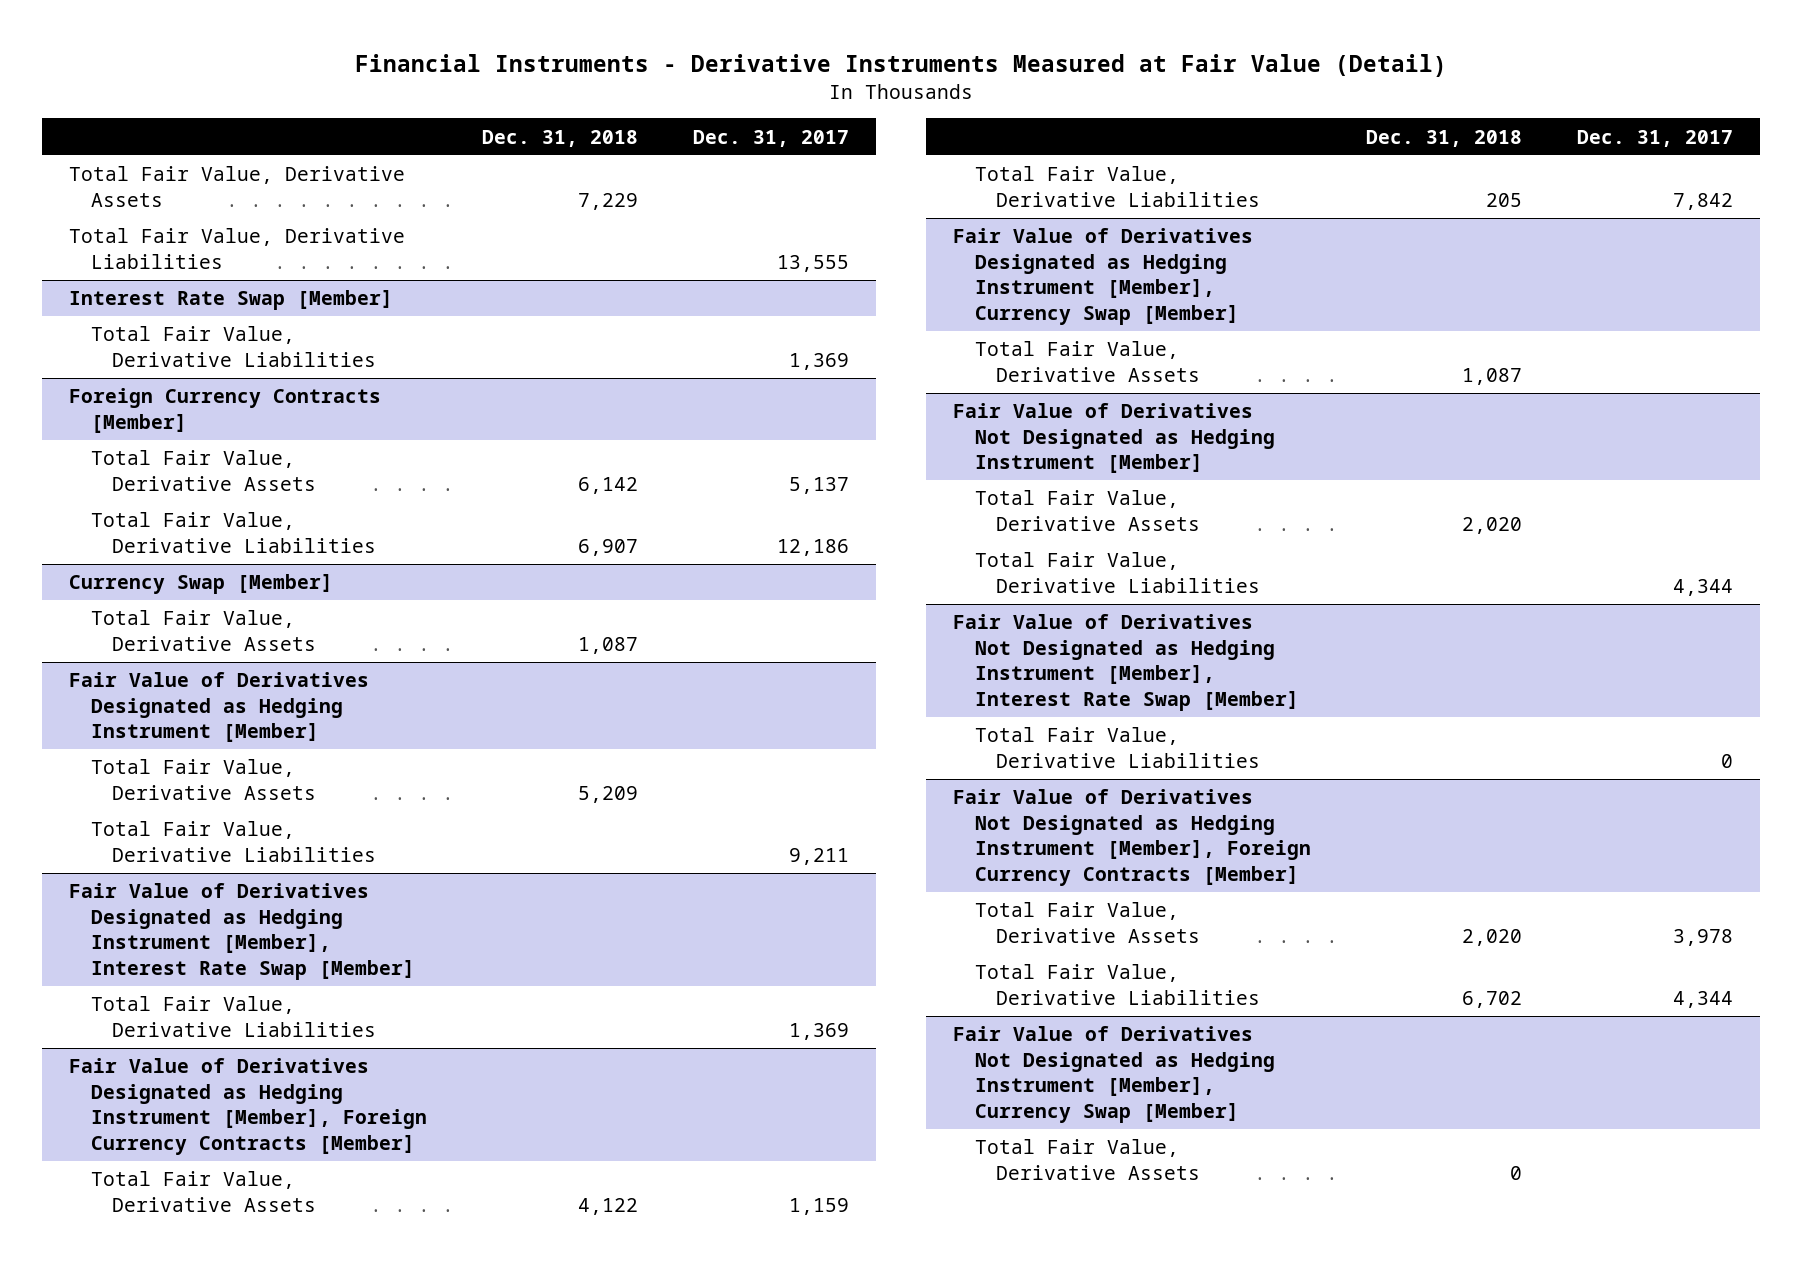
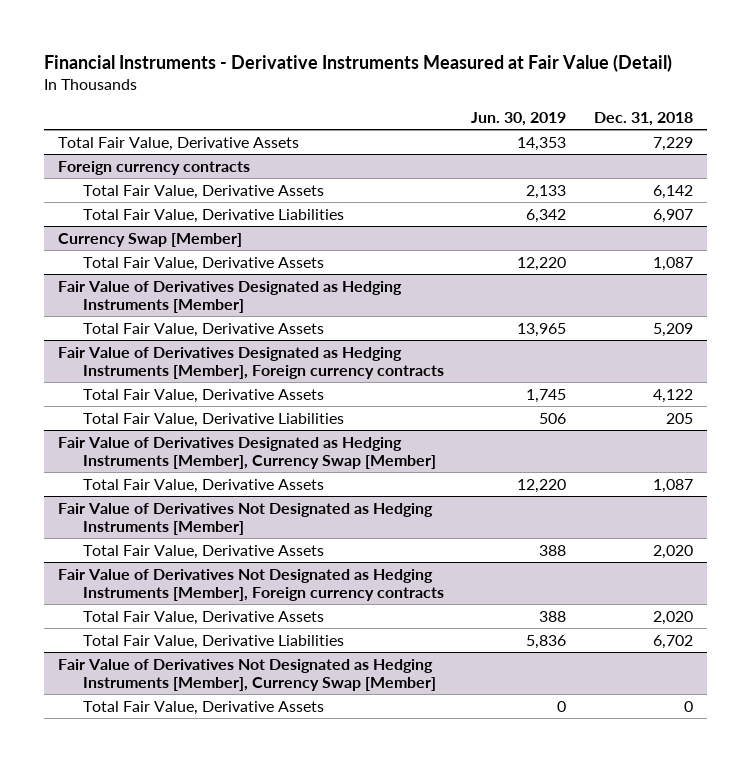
[692,129,849,147] Dec. 31, 2017 -> none
none -> [471,112,567,127] Jun. 30, 2019
[69,228,406,269] Total Fair Value, Derivative Liabilities -> none
[69,290,394,311] Interest Rate Swap [Member] -> none
[90,326,377,367] Total Fair Value, Derivative Liabilities -> none
[69,388,382,433] Foreign Currency Contracts [Member] -> [58,160,251,175] Foreign currency contracts
[69,672,370,743] Fair Value of Derivatives Designated as Hedging Instrument [Member] -> [58,280,403,313] Fair Value of Derivatives Designated as Hedging Instruments [Member]
[90,821,377,862] Total Fair Value, Derivative Liabilities -> none
[69,883,415,980] Fair Value of Derivatives Designated as Hedging Instrument [Member], Interest Rate Swap [Member] -> none
[90,996,377,1037] Total Fair Value, Derivative Liabilities -> none
[69,1058,427,1155] Fair Value of Derivatives Designated as Hedging Instrument [Member], Foreign Currency Contracts [Member] -> [58,346,444,379] Fair Value of Derivatives Designated as Hedging Instruments [Member], Foreign currency contracts
[953,228,1254,325] Fair Value of Derivatives Designated as Hedging Instrument [Member], Currency Swap [Member] -> [58,436,436,469] Fair Value of Derivatives Designated as Hedging Instruments [Member], Currency Swap [Member]
[953,403,1275,474] Fair Value of Derivatives Not Designated as Hedging Instrument [Member] -> [58,502,434,535] Fair Value of Derivatives Not Designated as Hedging Instruments [Member]
[974,552,1261,593] Total Fair Value, Derivative Liabilities -> none
[953,614,1299,711] Fair Value of Derivatives Not Designated as Hedging Instrument [Member], Interest Rate Swap [Member] -> none
[974,727,1261,768] Total Fair Value, Derivative Liabilities -> none
[953,789,1311,886] Fair Value of Derivatives Not Designated as Hedging Instrument [Member], Foreign Currency Contracts [Member] -> [58,568,444,601] Fair Value of Derivatives Not Designated as Hedging Instruments [Member], Foreign currency contracts
[953,1026,1275,1123] Fair Value of Derivatives Not Designated as Hedging Instrument [Member], Currency Swap [Member] -> [58,658,436,691] Fair Value of Derivatives Not Designated as Hedging Instruments [Member], Currency Swap [Member]

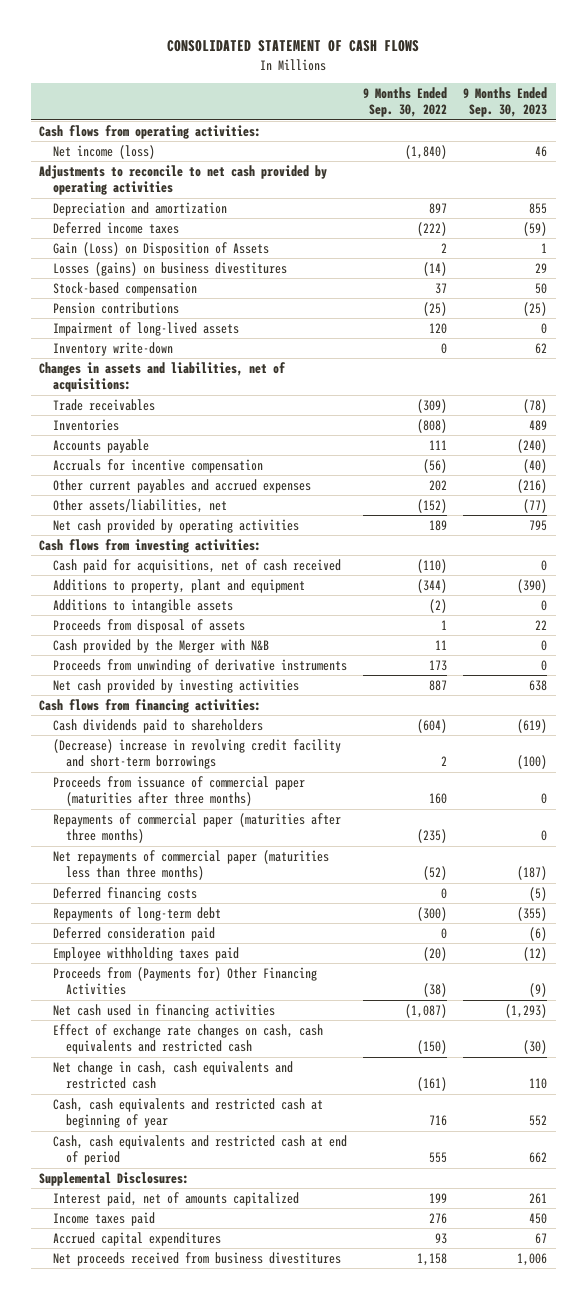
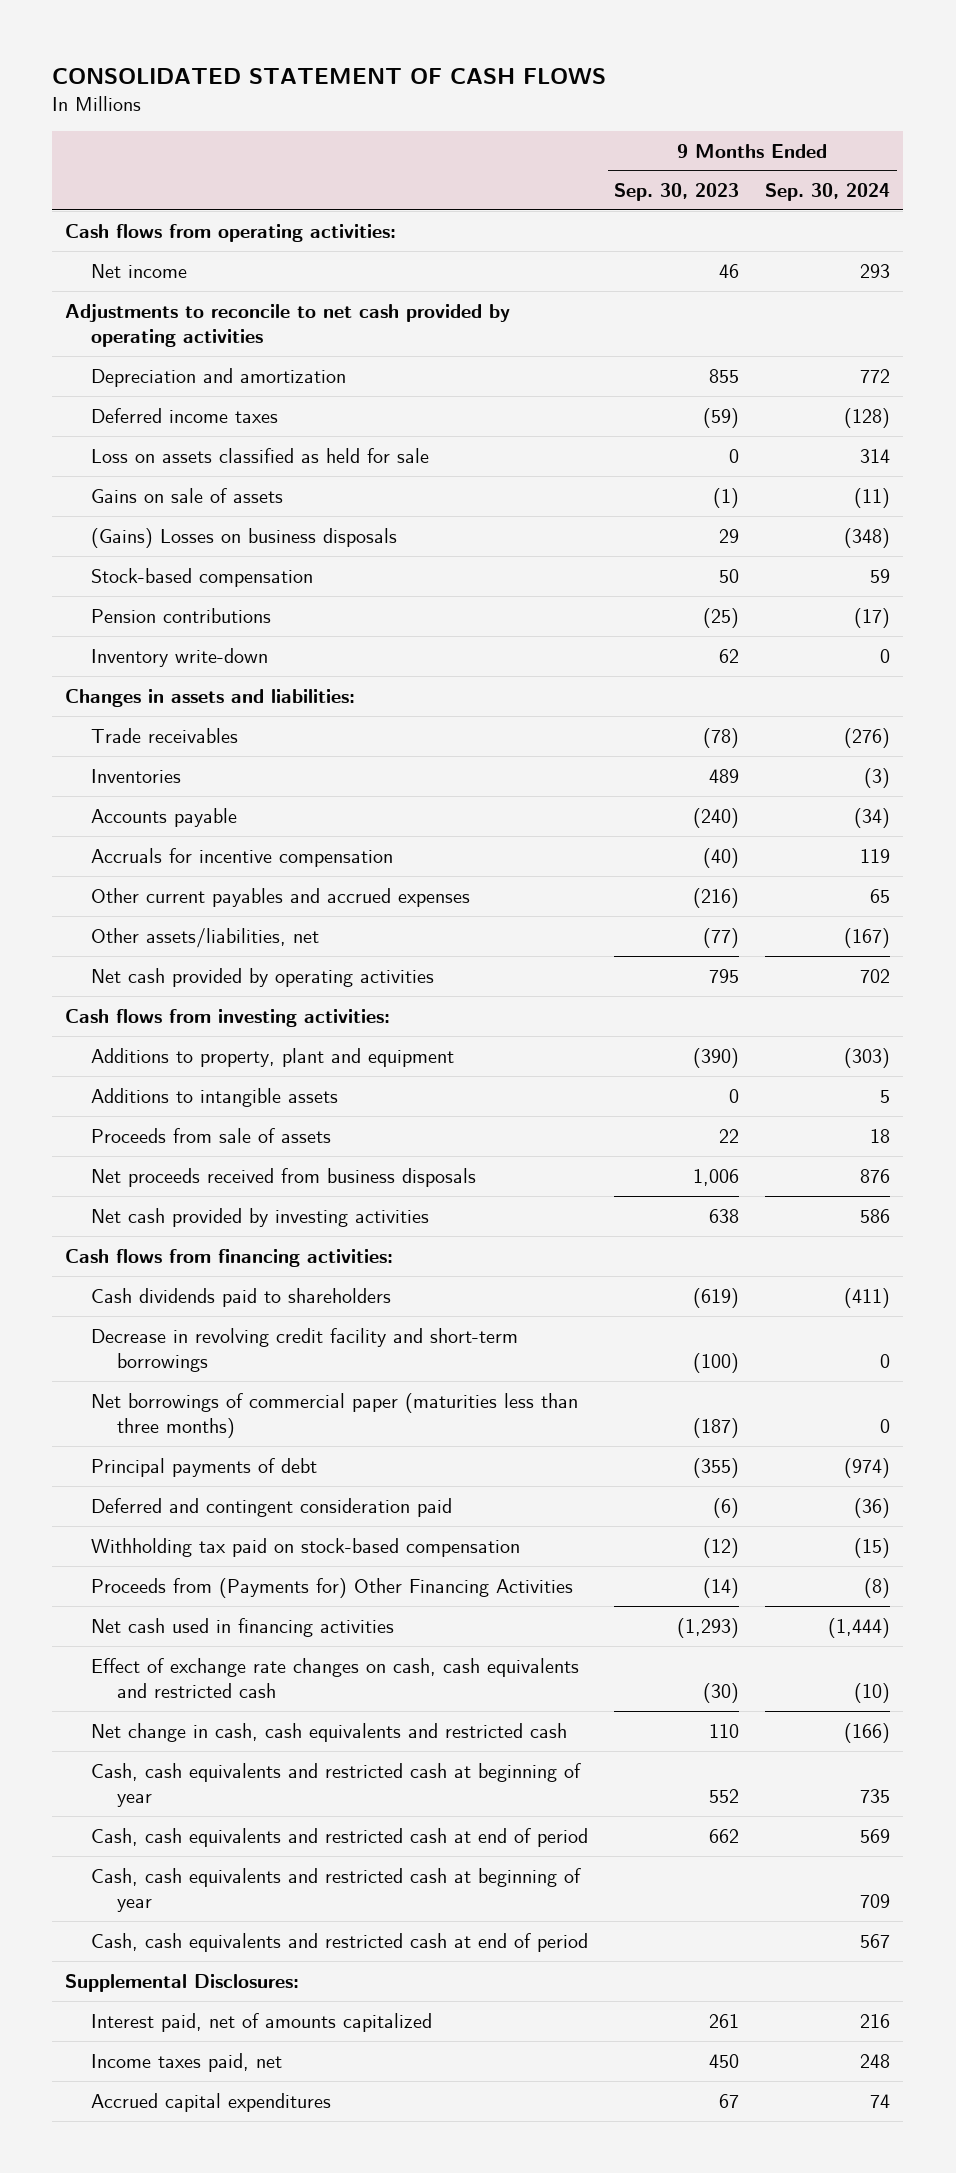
[362,86,447,118] 9 Months Ended Sep. 30, 2022 -> none
none -> [765,183,891,202] Sep. 30, 2024
[52,144,155,159] Net income (loss) -> [91,263,188,278] Net income
none -> [91,447,430,463] Loss on assets classified as held for sale
[52,241,269,256] Gain (Loss) on Disposition of Assets -> [91,487,284,503] Gains on sale of assets
[541,242,548,253] 1 -> [713,487,740,508] (1)
[52,261,287,276] Losses (gains) on business divestitures -> [91,527,398,548] (Gains) Losses on business disposals
[52,321,239,336] Impairment of long-lived assets -> none
[38,361,286,393] Changes in assets and liabilities, net of acquisitions: -> [65,688,356,707] Changes in assets and liabilities:
[52,558,341,573] Cash paid for acquisitions, net of cash received -> none
[52,638,269,653] Cash provided by the Merger with N&B -> none
[52,658,347,673] Proceeds from unwinding of derivative instruments -> none
[52,618,245,633] Proceeds from disposal of assets -> [91,1127,332,1143] Proceeds from sale of assets
none -> [91,1167,477,1187] Net proceeds received from business disposals
[52,775,305,807] Proceeds from issuance of commercial paper (maturities after three months) -> none
[52,812,341,844] Repayments of commercial paper (maturities after three months) -> none
[52,886,197,901] Deferred financing costs -> none
[52,738,341,770] (Decrease) increase in revolving credit facility and short-term borrowings -> [91,1327,519,1373] Decrease in revolving credit facility and short-term borrowings
[52,849,329,881] Net repayments of commercial paper (maturities less than three months) -> [91,1392,579,1439] Net borrowings of commercial paper (maturities less than three months)
[52,906,221,921] Repayments of long-term debt -> [91,1457,318,1477] Principal payments of debt
[52,926,215,941] Deferred consideration paid -> [91,1497,453,1517] Deferred and contingent consideration paid
[52,946,239,961] Employee withholding taxes paid -> [91,1537,521,1557] Withholding tax paid on stock-based compensation
[529,983,548,998] (9) -> [703,1577,740,1598] (14)
none -> [91,1867,582,1913] Cash, cash equivalents and restricted cash at beginning of year
none -> [91,1932,589,1952] Cash, cash equivalents and restricted cash at end of period
[52,1211,155,1226] Income taxes paid -> [91,2052,283,2072] Income taxes paid, net
[52,1251,341,1266] Net proceeds received from business divestitures -> none

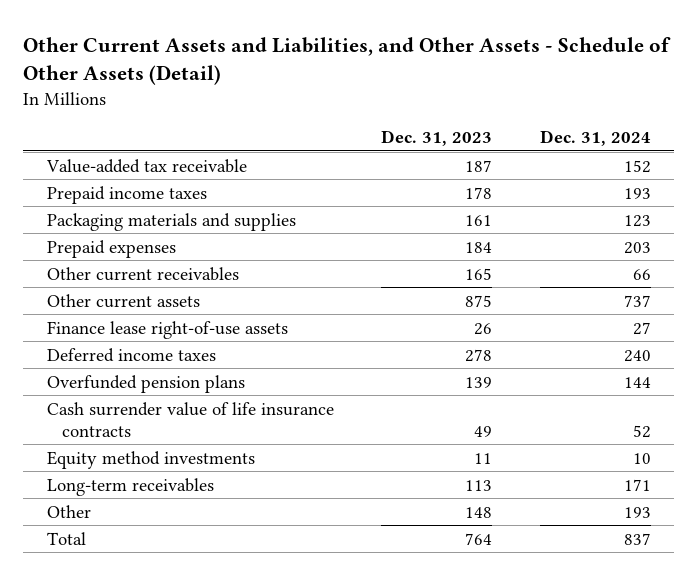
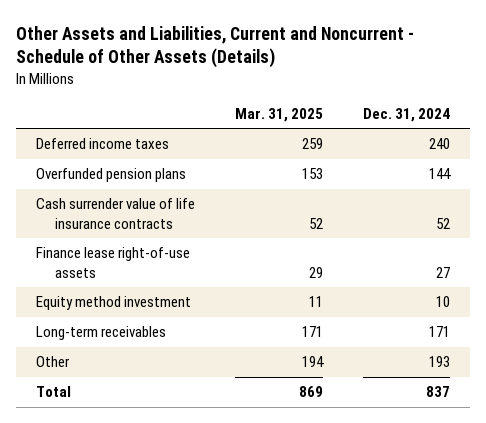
[23,36,672,86] Other Current Assets and Liabilities, and Other Assets - Schedule of Other Assets (Detail) -> [16,25,415,69] Other Assets and Liabilities, Current and Noncurrent - Schedule of Other Assets (Details)
[381,130,493,147] Dec. 31, 2023 -> none
none -> [235,107,324,122] Mar. 31, 2025
[45,158,247,173] Value-added tax receivable -> none
[46,185,207,204] Prepaid income taxes -> none
[46,212,296,231] Packaging materials and supplies -> none
[46,239,176,258] Prepaid expenses -> none
[46,266,239,281] Other current receivables -> none
[46,293,200,308] Other current assets -> none
[46,320,288,339] Finance lease right-of-use assets -> [36,247,191,278] Finance lease right-of-use assets
[46,450,255,469] Equity method investments -> [36,296,192,311] Equity method investment

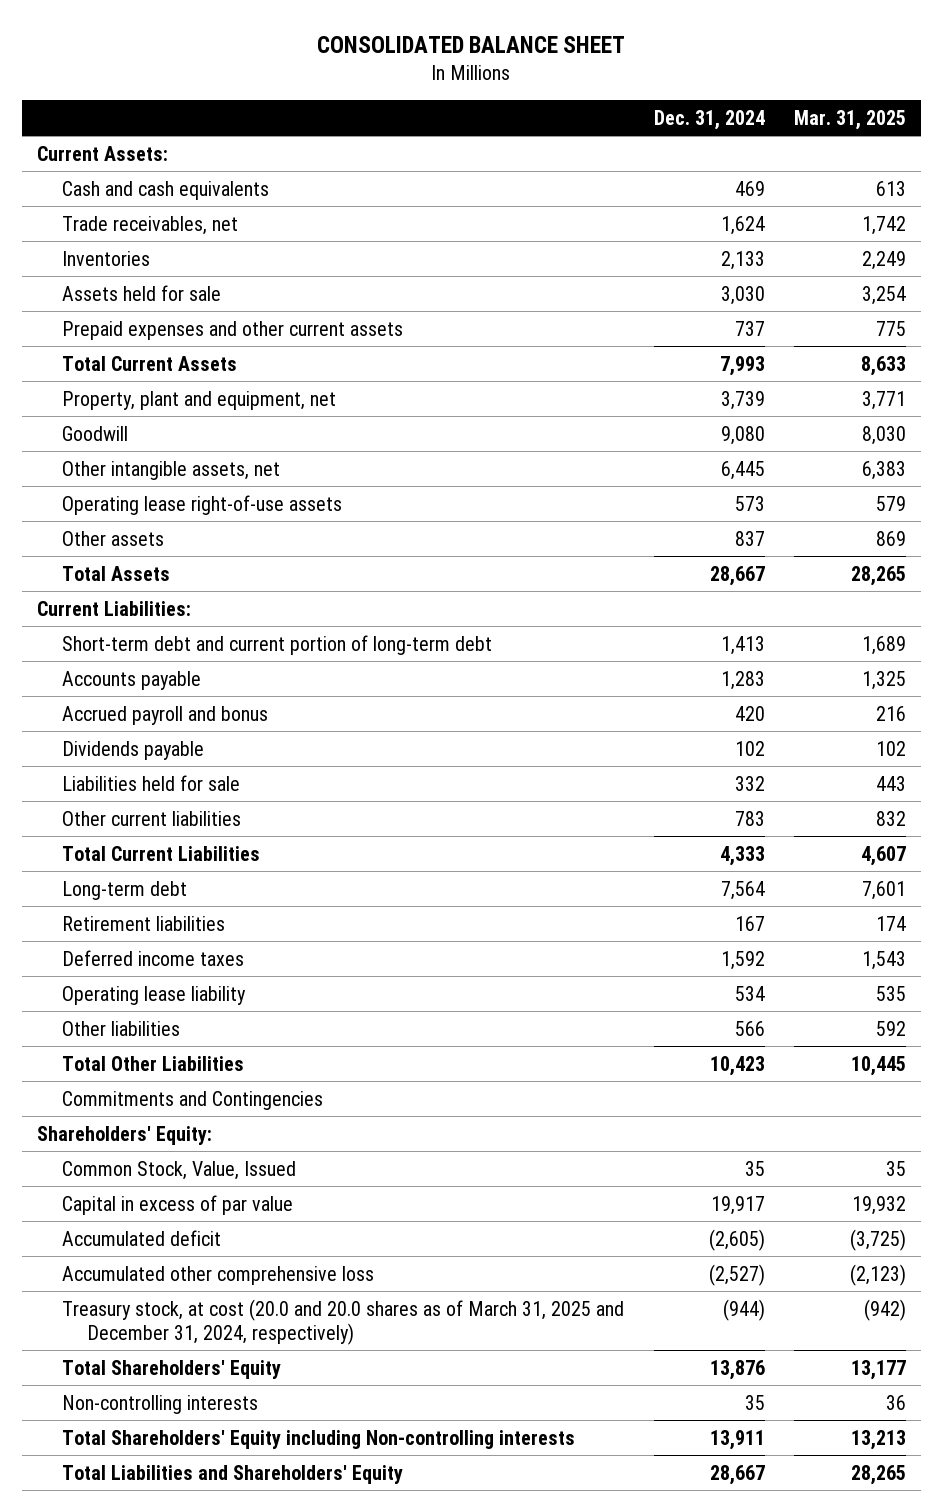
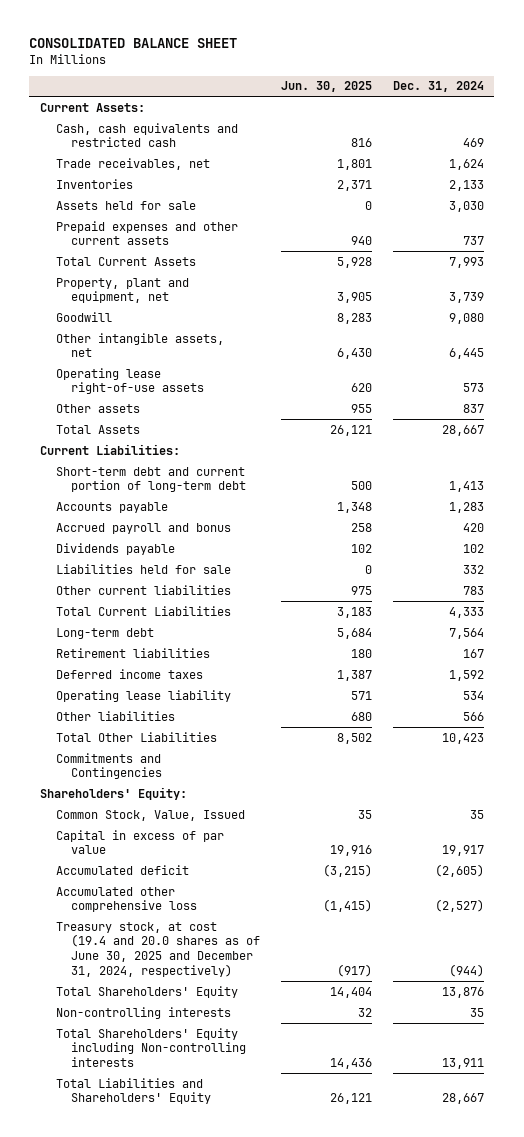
[793,109,906,130] Mar. 31, 2025 -> none
none -> [281,81,373,93] Jun. 30, 2025
[62,180,270,200] Cash and cash equivalents -> [55,122,238,148] Cash, cash equivalents and restricted cash
[62,1298,625,1345] Treasury stock, at cost (20.0 and 20.0 shares as of March 31, 2025 and December 31, 2024, respectively) -> [55,921,261,977] Treasury stock, at cost (19.4 and 20.0 shares as of June 30, 2025 and December 31, 2024, respectively)

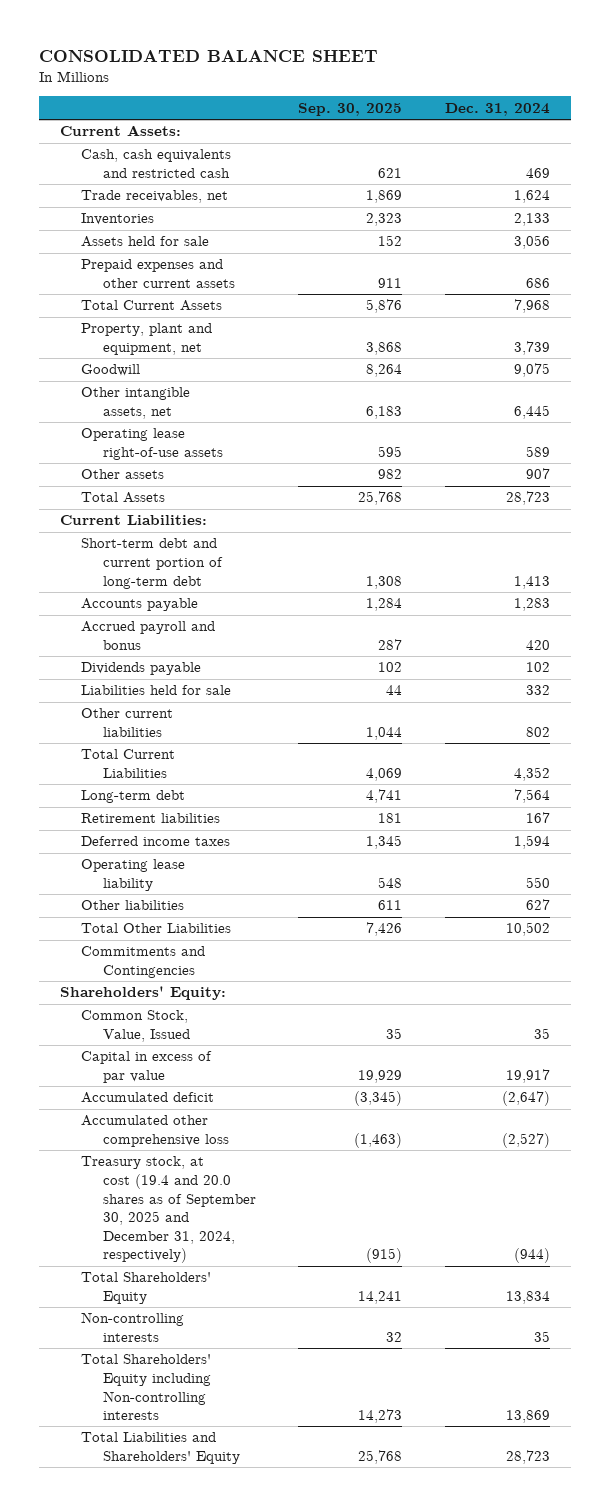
[281,81,373,93] Jun. 30, 2025 -> none
none -> [298,102,403,116] Sep. 30, 2025
[448,200,484,212] 3,030 -> [514,235,551,250] 3,056
[462,236,484,246] 737 -> [526,278,551,289] 686
[448,256,484,268] 7,993 -> [514,299,551,314] 7,968
[448,312,484,324] 9,080 -> [514,363,551,378] 9,075
[462,383,484,393] 573 -> [526,446,551,458] 589
[462,403,484,413] 837 -> [526,468,551,480] 907
[441,424,484,436] 28,667 -> [506,491,551,506] 28,723
[462,585,484,595] 783 -> [526,727,551,738] 802
[448,606,484,618] 4,333 -> [514,767,551,782] 4,352
[448,669,484,681] 1,592 -> [514,835,551,850] 1,594
[462,690,484,700] 534 -> [526,877,551,889] 550
[462,711,484,721] 566 -> [526,899,551,911] 627
[441,732,484,744] 10,423 -> [506,922,551,937] 10,502
[434,863,484,877] (2,605) -> [502,1091,551,1107] (2,647)
[55,921,261,977] Treasury stock, at cost (19.4 and 20.0 shares as of June 30, 2025 and December 31, 2024, respectively) -> [81,1156,256,1264] Treasury stock, at cost (19.4 and 20.0 shares as of September 30, 2025 and December 31, 2024, respectively)
[441,986,484,998] 13,876 -> [506,1291,551,1305] 13,834
[441,1057,484,1069] 13,911 -> [506,1410,551,1424] 13,869
[441,1093,484,1105] 28,667 -> [506,1450,551,1465] 28,723

